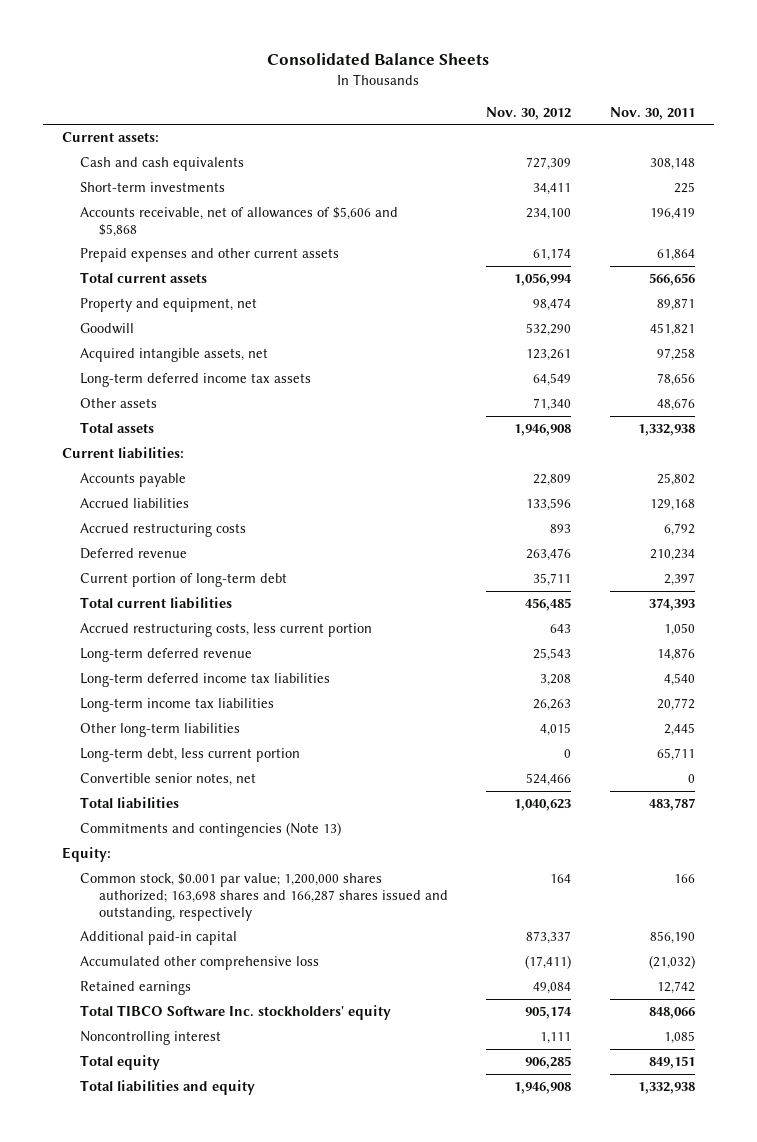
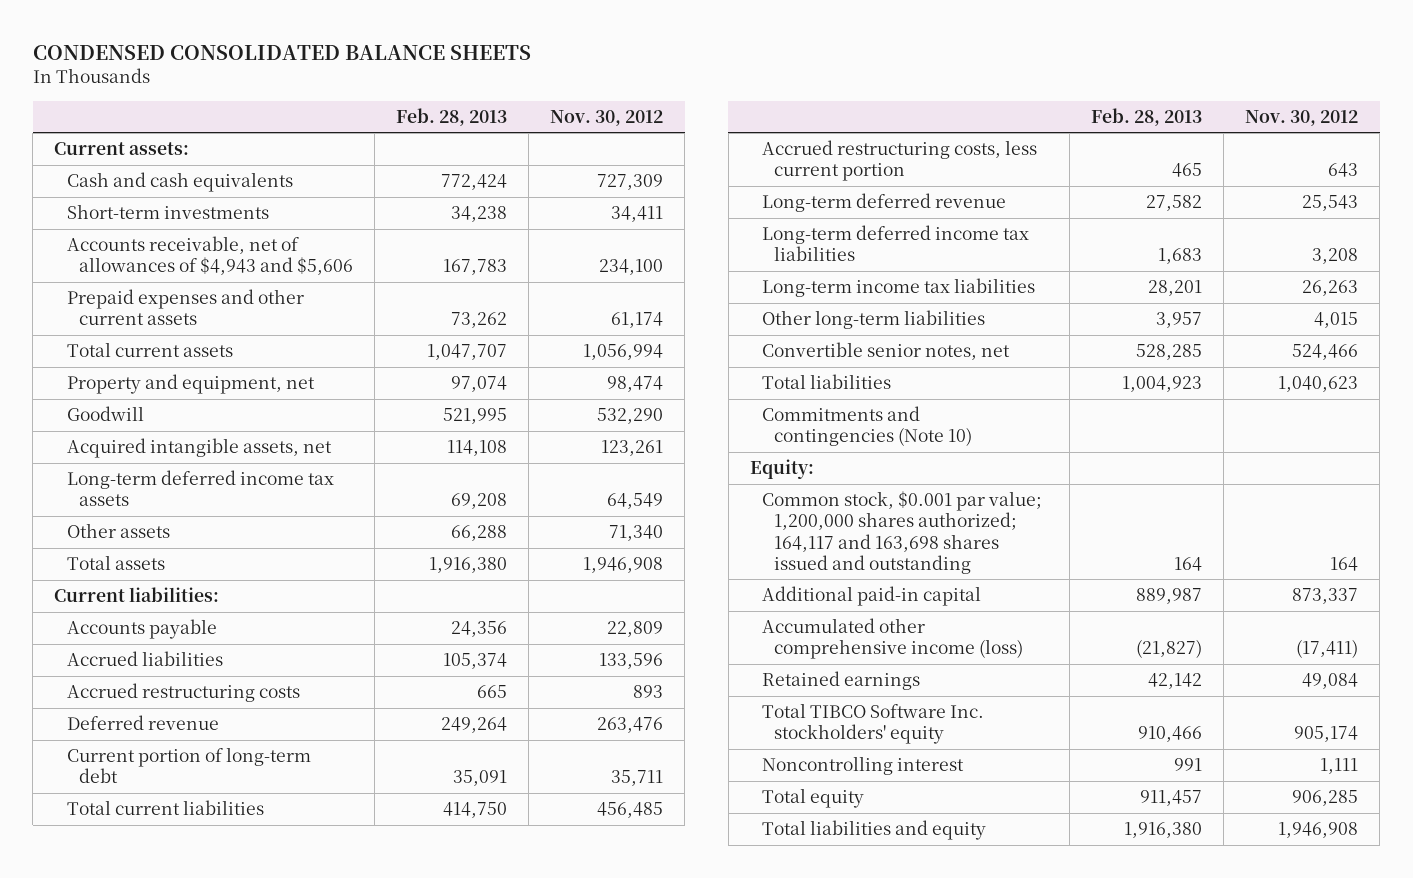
[267,53,490,66] Consolidated Balance Sheets -> [32,44,531,60] CONDENSED CONSOLIDATED BALANCE SHEETS
[610,106,696,120] Nov. 30, 2011 -> none
none -> [396,107,508,126] Feb. 28, 2013
[80,206,399,237] Accounts receivable, net of allowances of $5,606 and $5,868 -> [66,236,354,276] Accounts receivable, net of allowances of $4,943 and $5,606
[80,747,301,762] Long-term debt, less current portion -> none
[80,821,342,837] Commitments and contingencies (Note 13) -> [761,406,973,447] Commitments and contingencies (Note 10)
[80,872,448,921] Common stock, $0.001 par value; 1,200,000 shares authorized; 163,698 shares and 166,287 shares issued and outstanding, respectively -> [761,491,1042,574] Common stock, $0.001 par value; 1,200,000 shares authorized; 164,117 and 163,698 shares issued and outstanding
[80,955,320,970] Accumulated other comprehensive loss -> [761,618,1024,660] Accumulated other comprehensive income (loss)

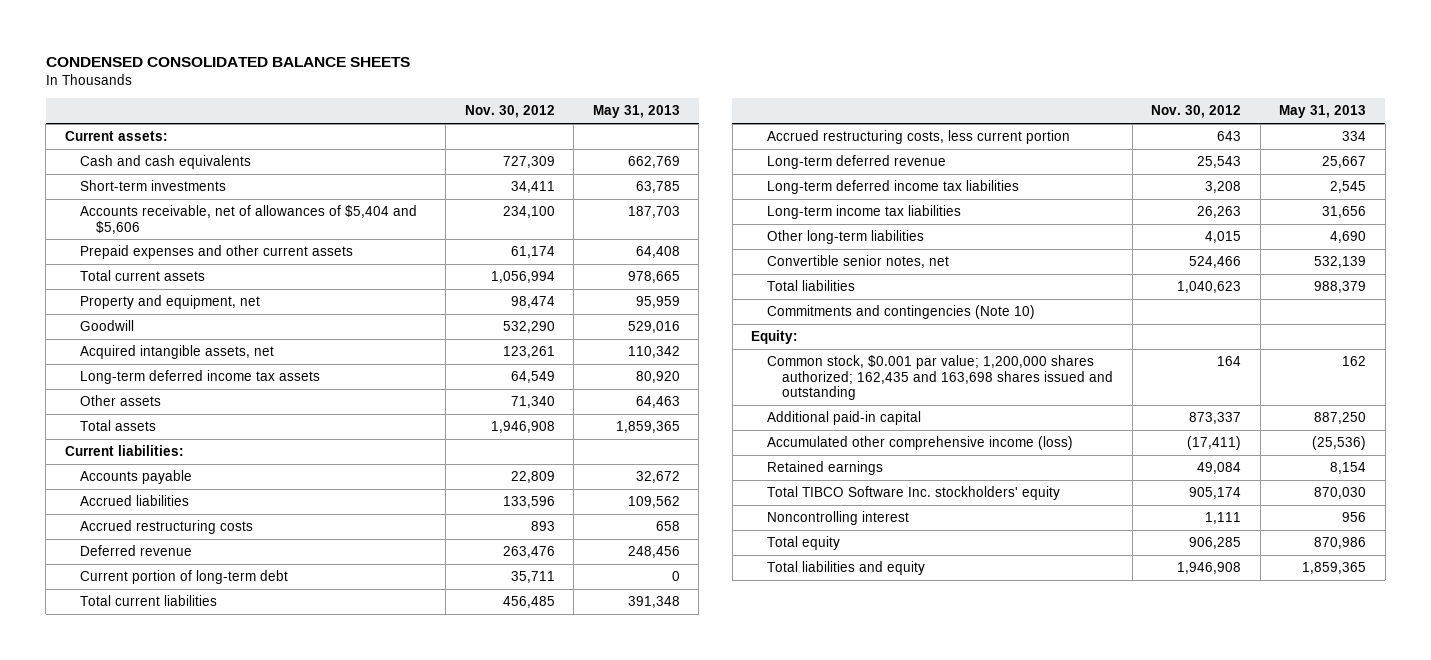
[396,107,508,126] Feb. 28, 2013 -> none
none -> [592,105,680,119] May 31, 2013
[66,236,354,276] Accounts receivable, net of allowances of $4,943 and $5,606 -> [80,205,418,234] Accounts receivable, net of allowances of $5,404 and $5,606
[761,491,1042,574] Common stock, $0.001 par value; 1,200,000 shares authorized; 164,117 and 163,698 shares issued and outstanding -> [766,355,1114,401] Common stock, $0.001 par value; 1,200,000 shares authorized; 162,435 and 163,698 shares issued and outstanding

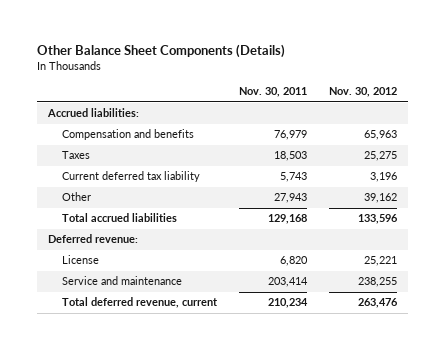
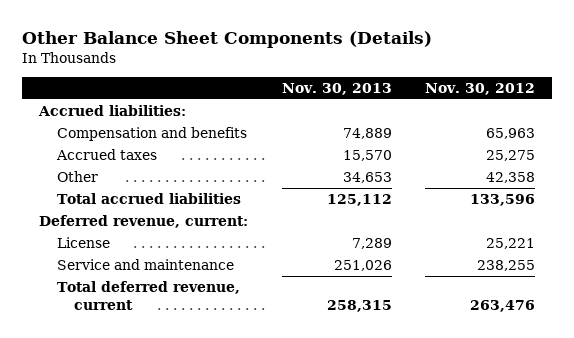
[238,87,307,98] Nov. 30, 2011 -> none
none -> [281,83,392,96] Nov. 30, 2013
[61,171,200,183] Current deferred tax liability -> none
[61,151,90,160] Taxes -> [55,149,157,161] Accrued taxes
[364,193,398,204] 39,162 -> [486,172,536,184] 42,358
[48,234,139,244] Deferred revenue: -> [38,215,248,229] Deferred revenue, current:

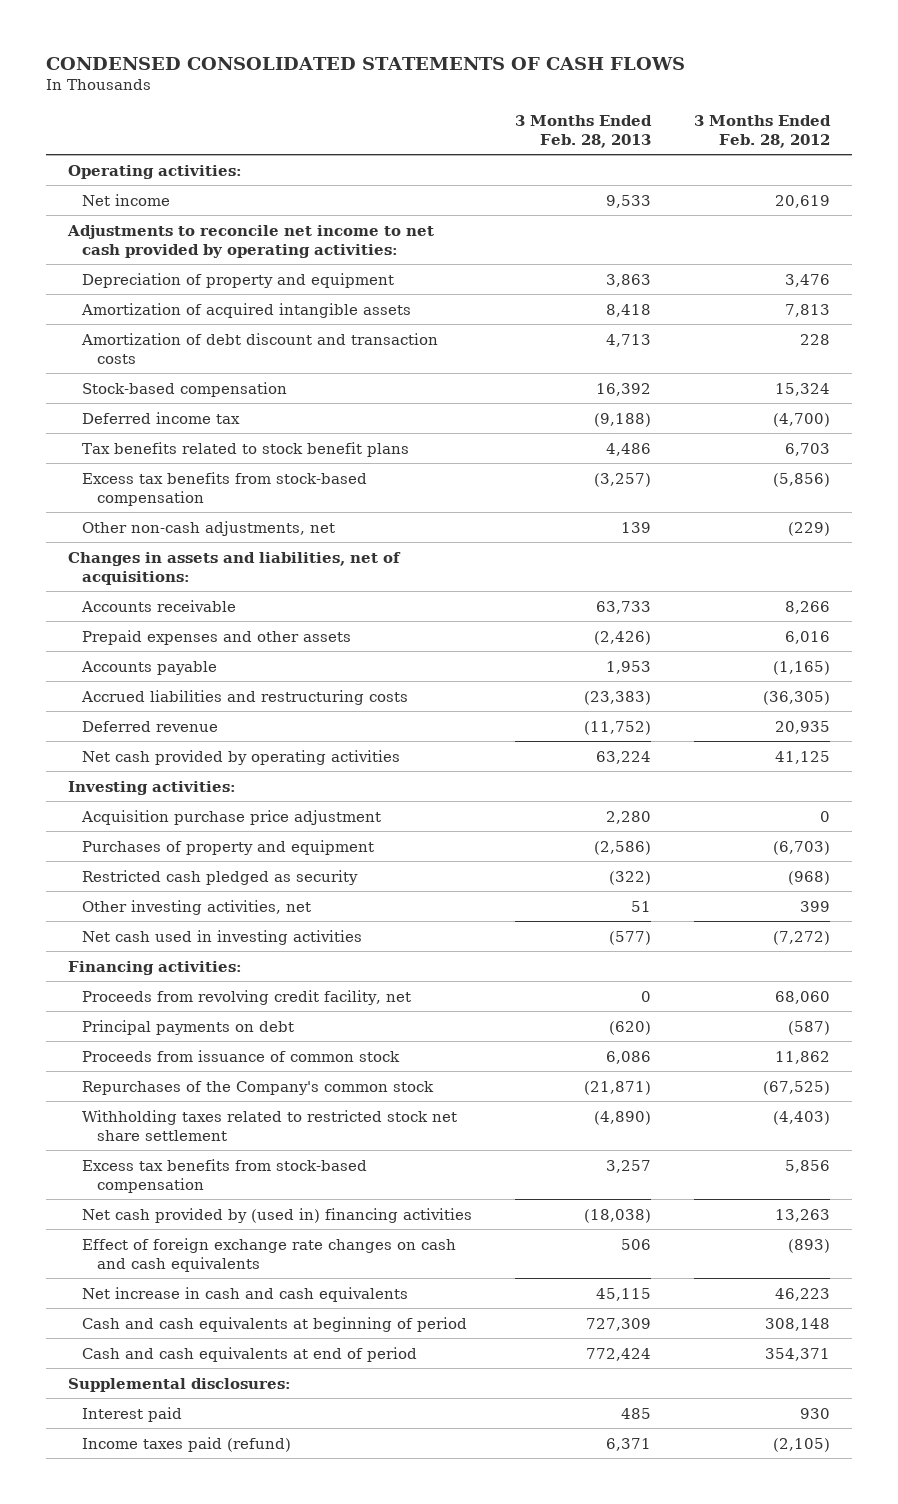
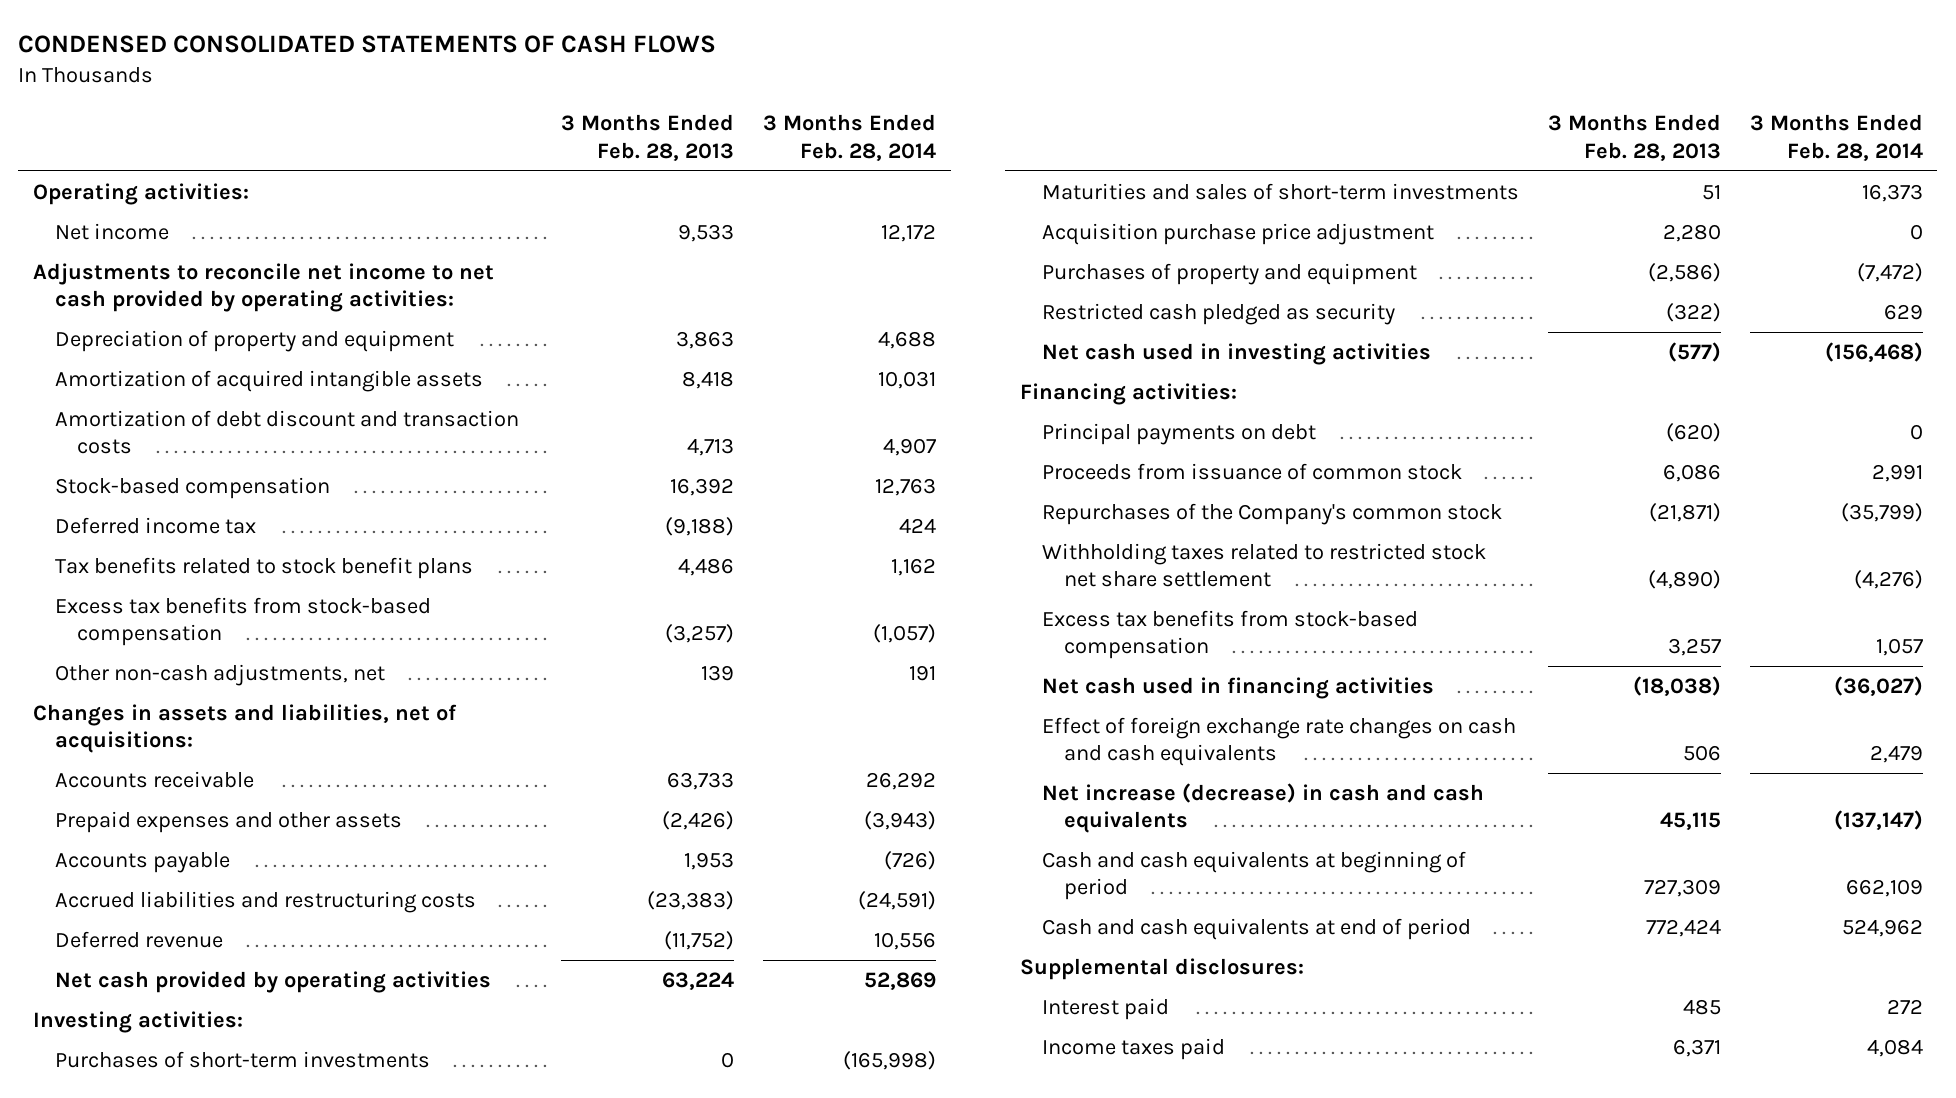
[694,114,832,148] 3 Months Ended Feb. 28, 2012 -> none
none -> [763,114,937,161] 3 Months Ended Feb. 28, 2014
none -> [55,1050,431,1068] Purchases of short-term investments
none -> [1041,182,1519,200] Maturities and sales of short-term investments
[82,899,312,915] Other investing activities, net -> none
[82,989,412,1005] Proceeds from revolving credit facility, net -> none
[82,1207,473,1223] Net cash provided by (used in) financing activities -> [1041,676,1434,699] Net cash used in financing activities
[82,1286,409,1302] Net increase in cash and cash equivalents -> [1041,782,1484,834] Net increase (decrease) in cash and cash equivalents
[82,1436,292,1452] Income taxes paid (refund) -> [1041,1037,1225,1060] Income taxes paid

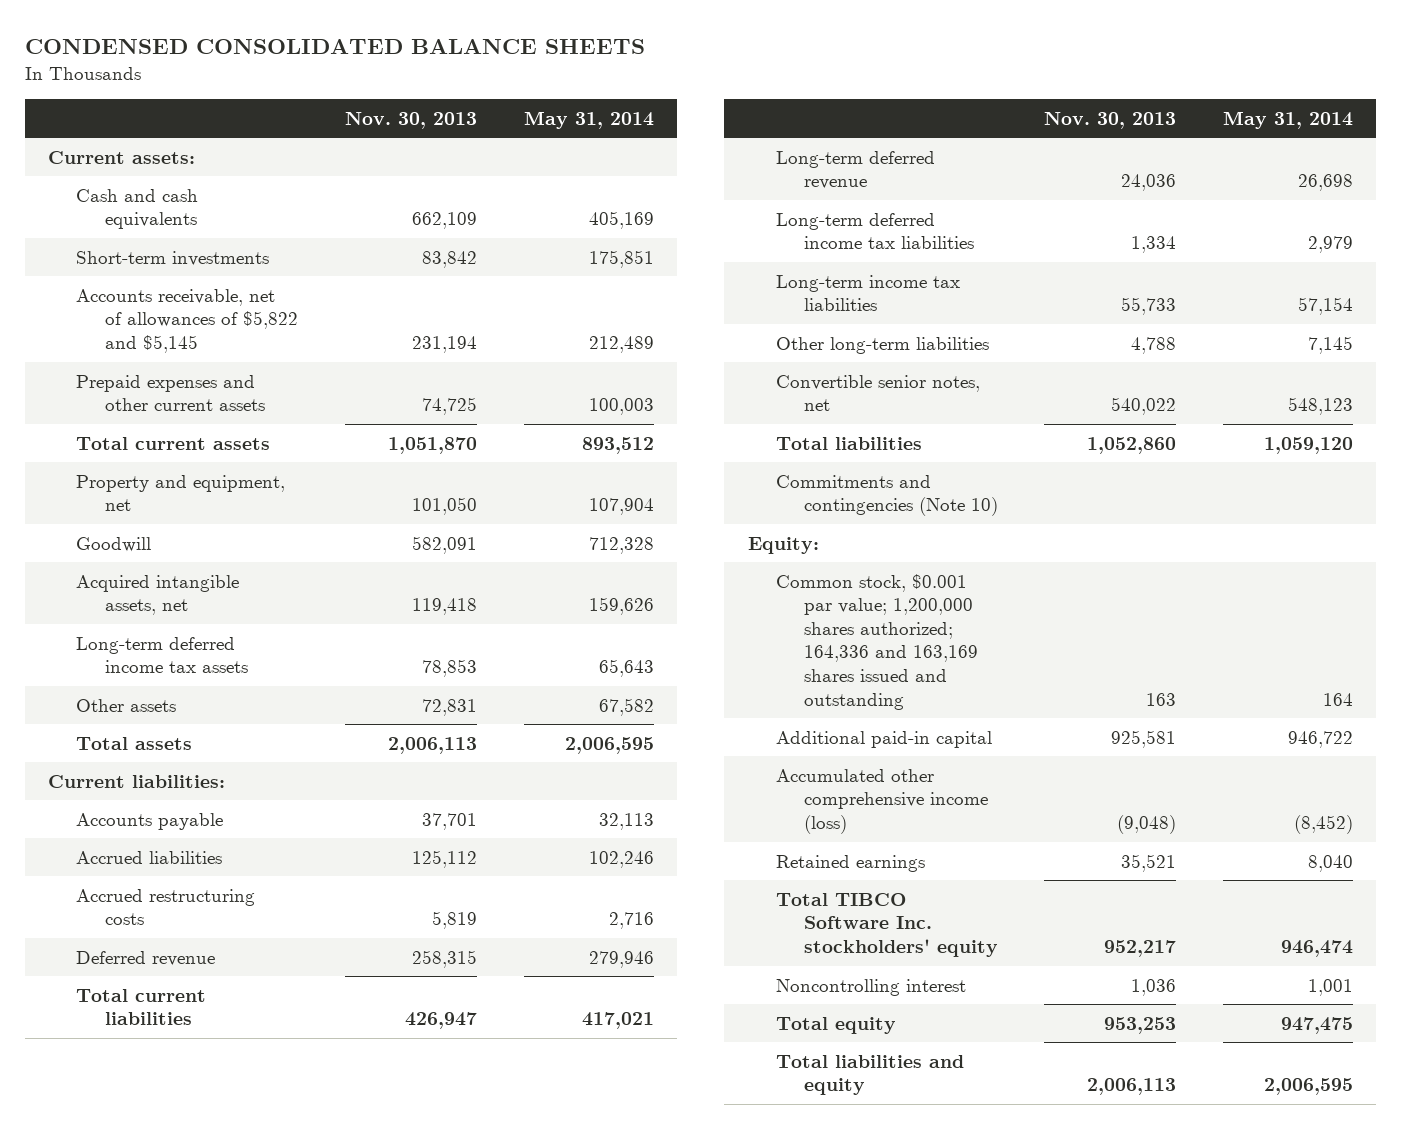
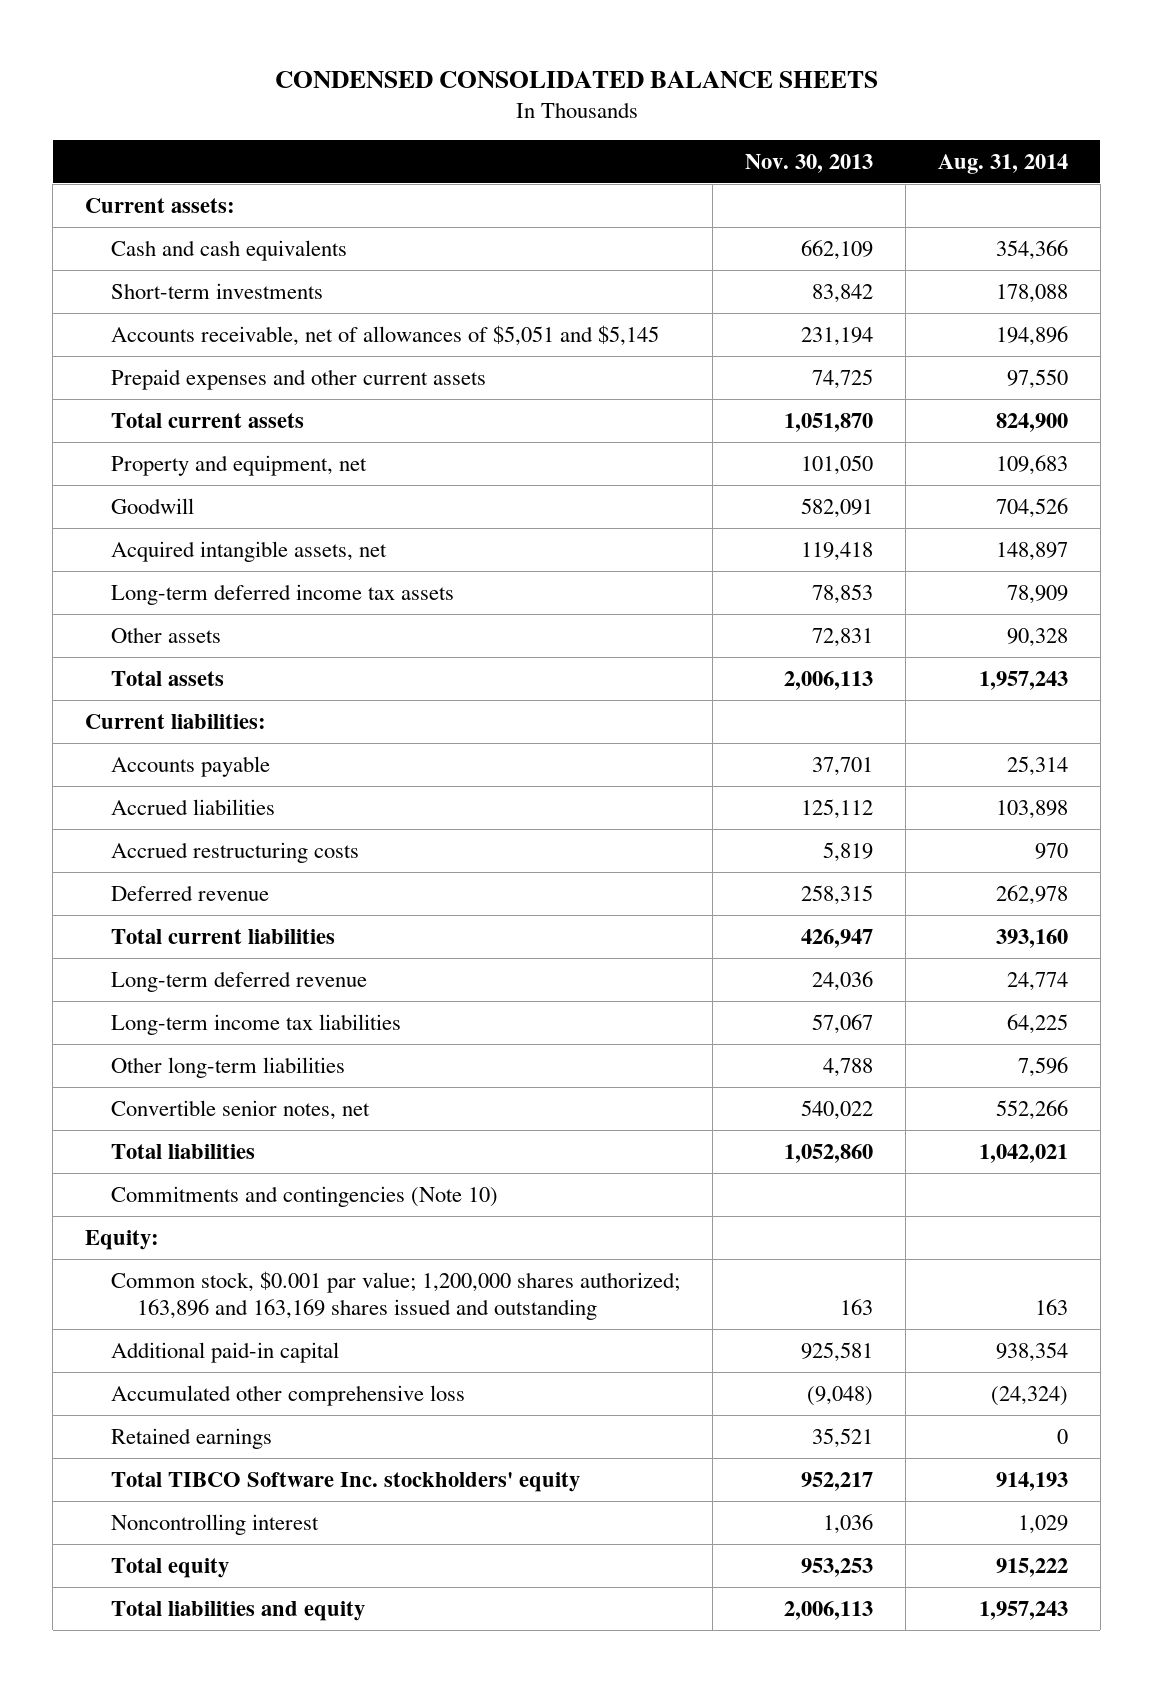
[523,110,654,129] May 31, 2014 -> none
none -> [938,153,1069,174] Aug. 31, 2014
[76,288,298,353] Accounts receivable, net of allowances of $5,822 and $5,145 -> [111,324,660,346] Accounts receivable, net of allowances of $5,051 and $5,145
[775,212,974,250] Long-term deferred income tax liabilities -> none
[1121,297,1177,316] 55,733 -> [812,1013,874,1034] 57,067
[775,573,978,710] Common stock, $0.001 par value; 1,200,000 shares authorized; 164,336 and 163,169 shares issued and outstanding -> [111,1270,681,1320] Common stock, $0.001 par value; 1,200,000 shares authorized; 163,896 and 163,169 shares issued and outstanding
[775,768,988,834] Accumulated other comprehensive income (loss) -> [111,1384,466,1406] Accumulated other comprehensive loss

